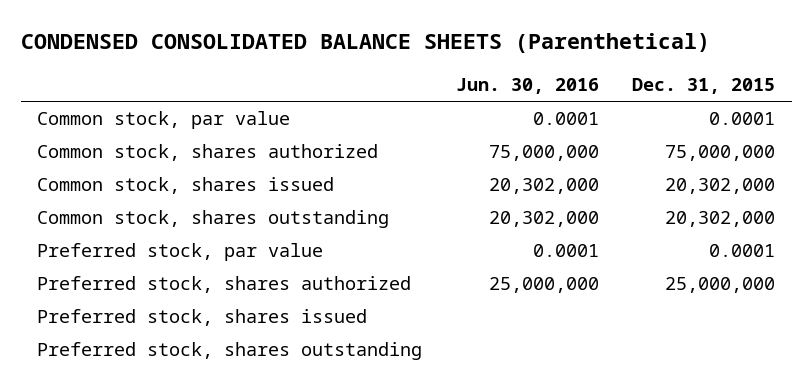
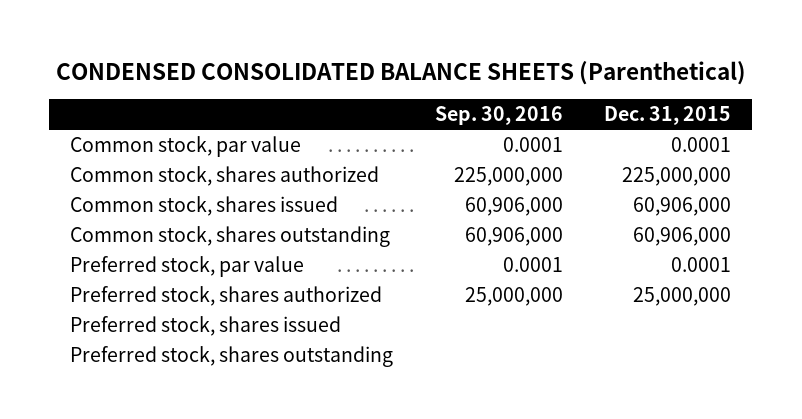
[455,78,599,95] Jun. 30, 2016 -> none
none -> [434,106,563,126] Sep. 30, 2016
[665,145,776,162] 75,000,000 -> [622,167,732,187] 225,000,000
[665,178,776,195] 20,302,000 -> [633,197,732,217] 60,906,000
[665,211,776,228] 20,302,000 -> [633,227,732,247] 60,906,000

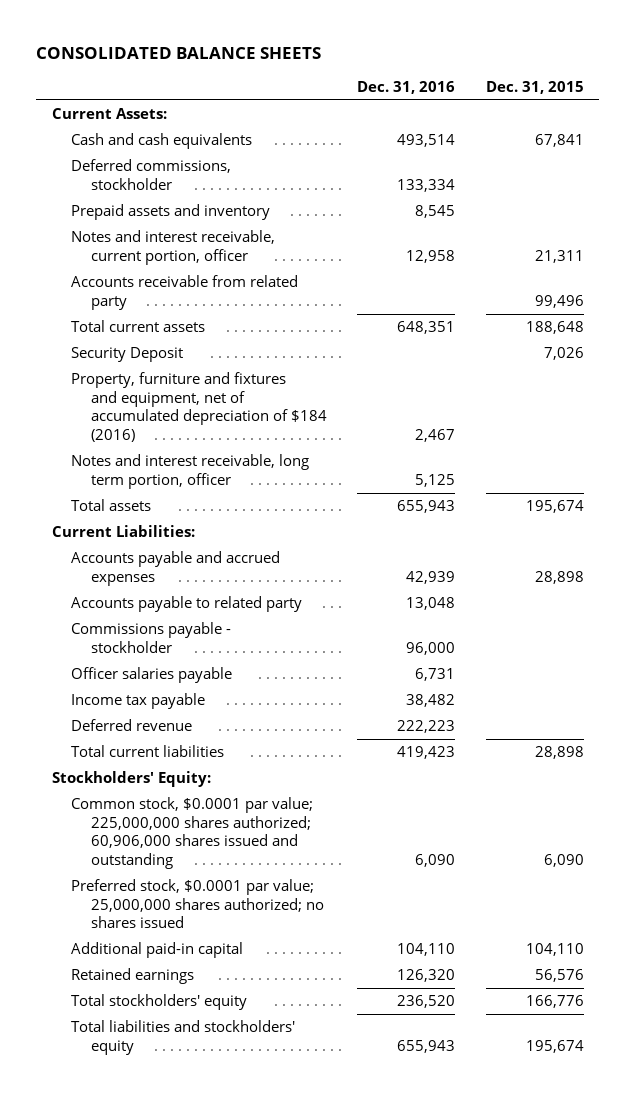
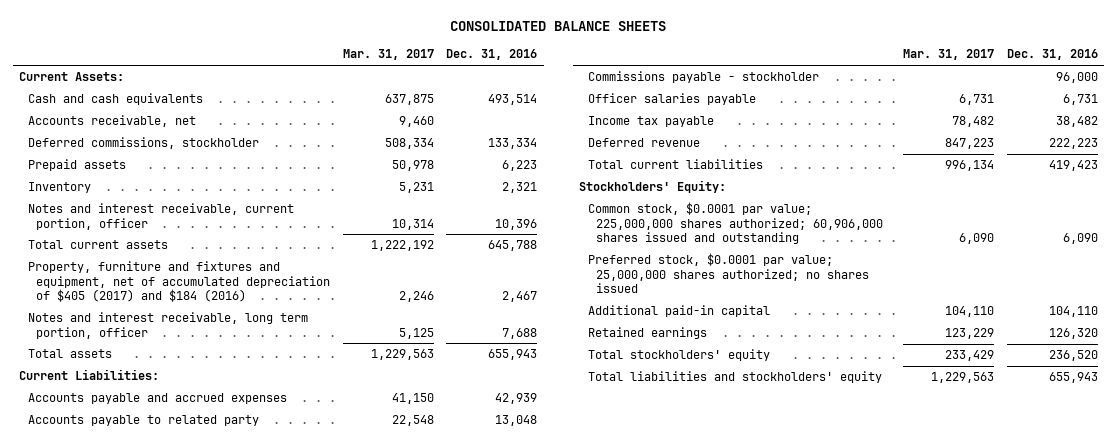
[485,80,584,94] Dec. 31, 2015 -> none
none -> [342,49,434,61] Mar. 31, 2017
none -> [27,115,196,128] Accounts receivable, net
[71,275,299,310] Accounts receivable from related party -> none
[71,347,184,363] Security Deposit -> none
[71,204,271,221] Prepaid assets and inventory -> [27,159,126,172] Prepaid assets
[415,205,456,219] 8,545 -> [502,160,538,172] 6,223
none -> [27,182,91,194] Inventory
[406,249,456,263] 12,958 -> [495,218,538,230] 10,396
[397,321,456,335] 648,351 -> [488,240,538,252] 645,788
[71,372,327,442] Property, furniture and fixtures and equipment, net of accumulated depreciation of $184 (2016) -> [27,261,331,302] Property, furniture and fixtures and equipment, net of accumulated depreciation of $405 (2017) and $184 (2016)
[415,473,456,487] 5,125 -> [502,327,538,339] 7,688

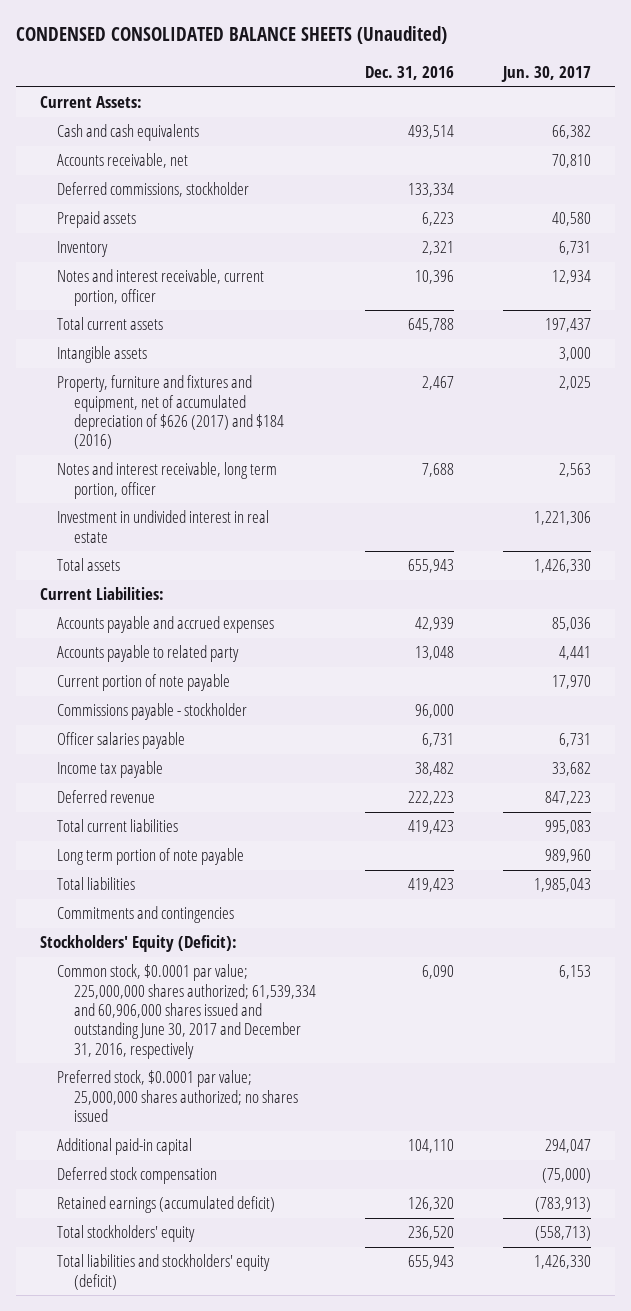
[450,21,667,32] CONSOLIDATED BALANCE SHEETS -> [15,26,447,45] CONDENSED CONSOLIDATED BALANCE SHEETS (Unaudited)
[342,49,434,61] Mar. 31, 2017 -> none
none -> [500,65,591,82] Jun. 30, 2017
none -> [57,346,148,364] Intangible assets
[27,261,331,302] Property, furniture and fixtures and equipment, net of accumulated depreciation of $405 (2017) and $184 (2016) -> [57,375,285,450] Property, furniture and fixtures and equipment, net of accumulated depreciation of $626 (2017) and $184 (2016)
none -> [57,510,270,543] Investment in undivided interest in real estate
none -> [57,674,231,692] Current portion of note payable
none -> [57,848,245,866] Long term portion of note payable
none -> [57,877,136,891] Total liabilities
none -> [57,906,235,924] Commitments and contingencies
[579,180,727,194] Stockholders' Equity: -> [40,935,238,953] Stockholders' Equity (Deficit):
[587,202,884,244] Common stock, $0.0001 par value; 225,000,000 shares authorized; 60,906,000 shares issued and outstanding -> [57,964,317,1059] Common stock, $0.0001 par value; 225,000,000 shares authorized; 61,539,334 and 60,906,000 shares issued and outstanding June 30, 2017 and December 31, 2016, respectively
none -> [57,1167,218,1185] Deferred stock compensation
[587,327,707,340] Retained earnings -> [57,1196,276,1214] Retained earnings (accumulated deficit)
[587,371,882,384] Total liabilities and stockholders' equity -> [57,1254,271,1290] Total liabilities and stockholders' equity (deficit)

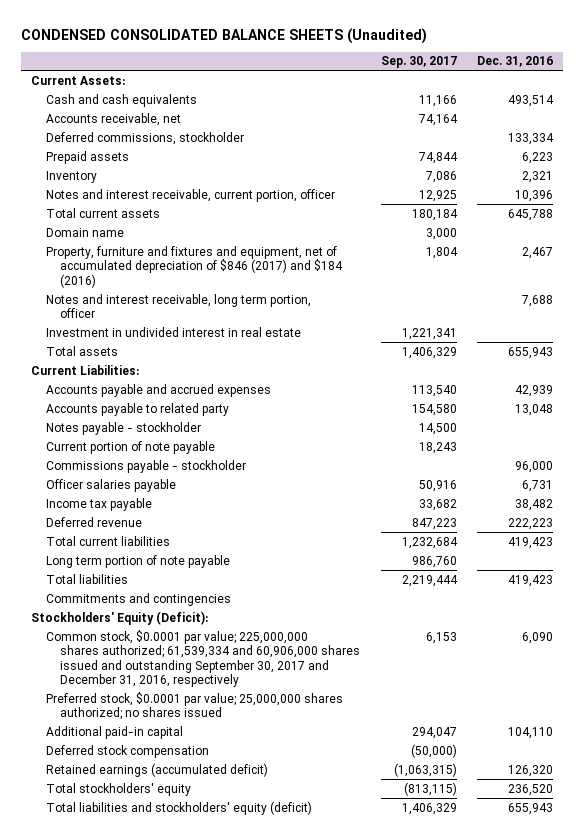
[500,65,591,82] Jun. 30, 2017 -> none
none -> [380,56,457,69] Sep. 30, 2017
[57,346,148,364] Intangible assets -> [45,227,124,237] Domain name
[57,375,285,450] Property, furniture and fixtures and equipment, net of accumulated depreciation of $626 (2017) and $184 (2016) -> [45,245,344,288] Property, furniture and fixtures and equipment, net of accumulated depreciation of $846 (2017) and $184 (2016)
none -> [45,421,201,435] Notes payable - stockholder
[57,964,317,1059] Common stock, $0.0001 par value; 225,000,000 shares authorized; 61,539,334 and 60,906,000 shares issued and outstanding June 30, 2017 and December 31, 2016, respectively -> [45,629,361,688] Common stock, $0.0001 par value; 225,000,000 shares authorized; 61,539,334 and 60,906,000 shares issued and outstanding September 30, 2017 and December 31, 2016, respectively

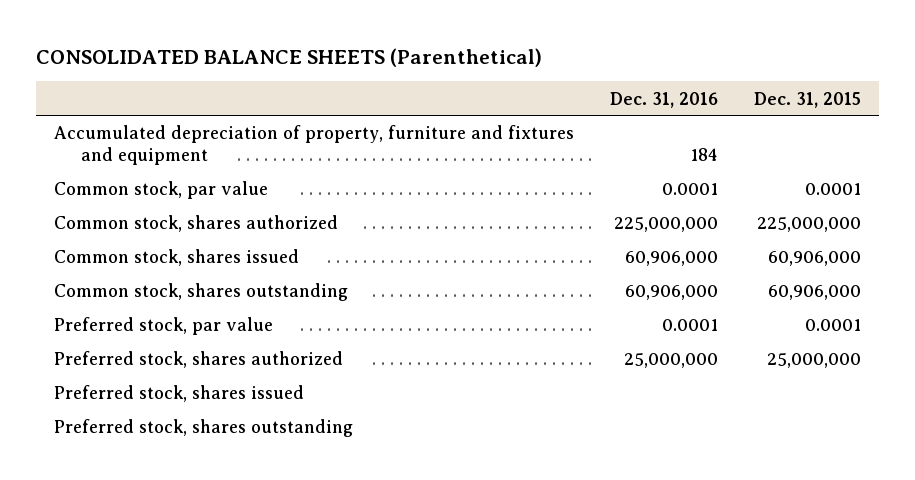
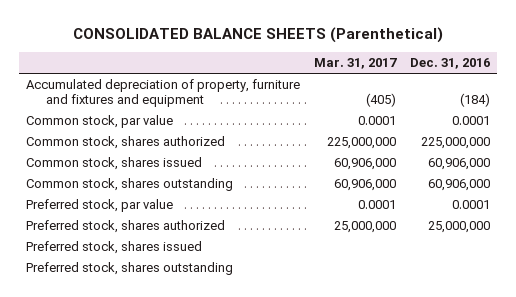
[754,91,862,108] Dec. 31, 2015 -> none
none -> [313,58,397,70] Mar. 31, 2017
[689,147,718,161] 184 -> [459,93,490,108] (184)

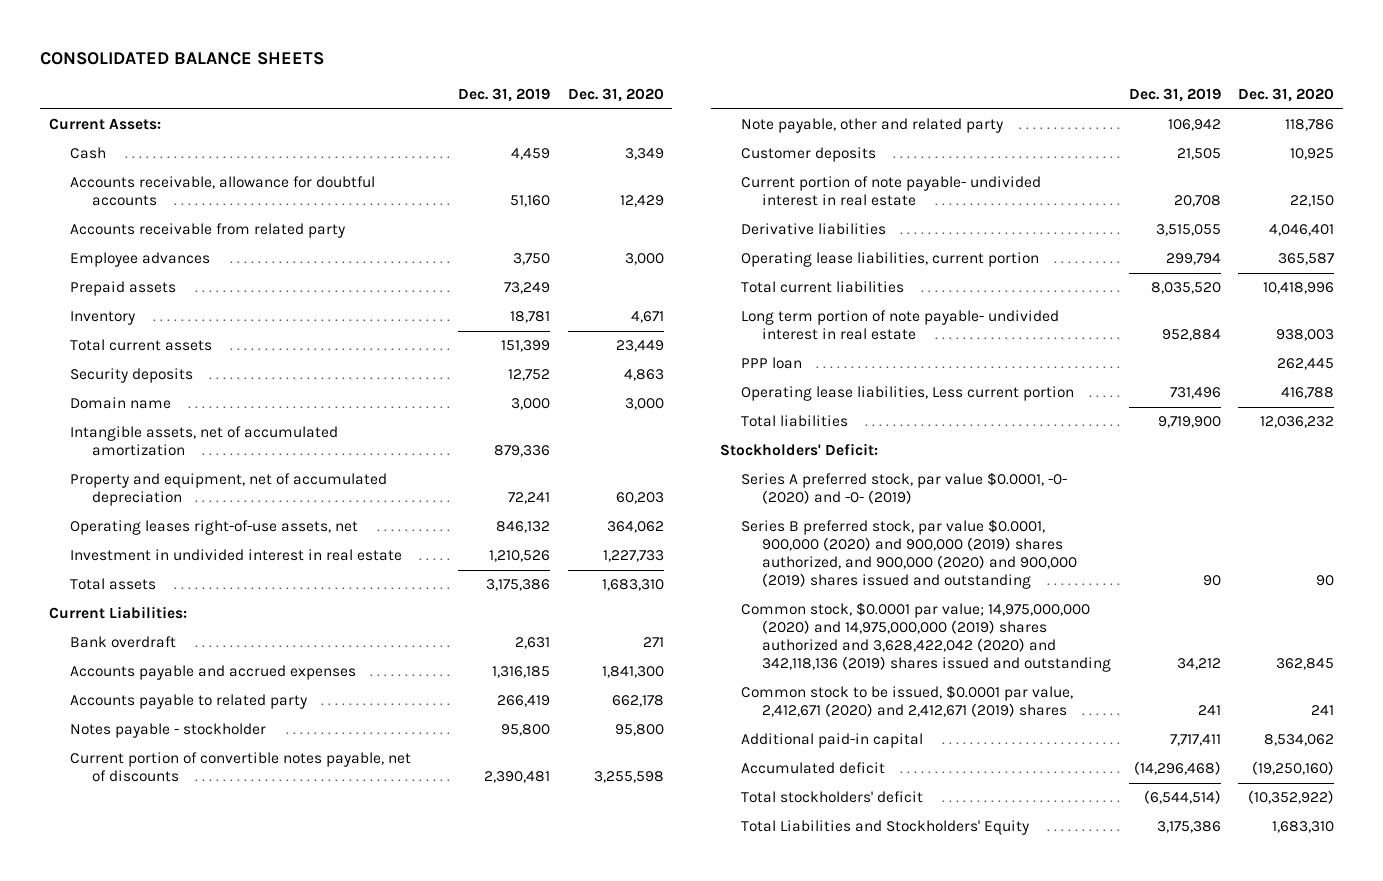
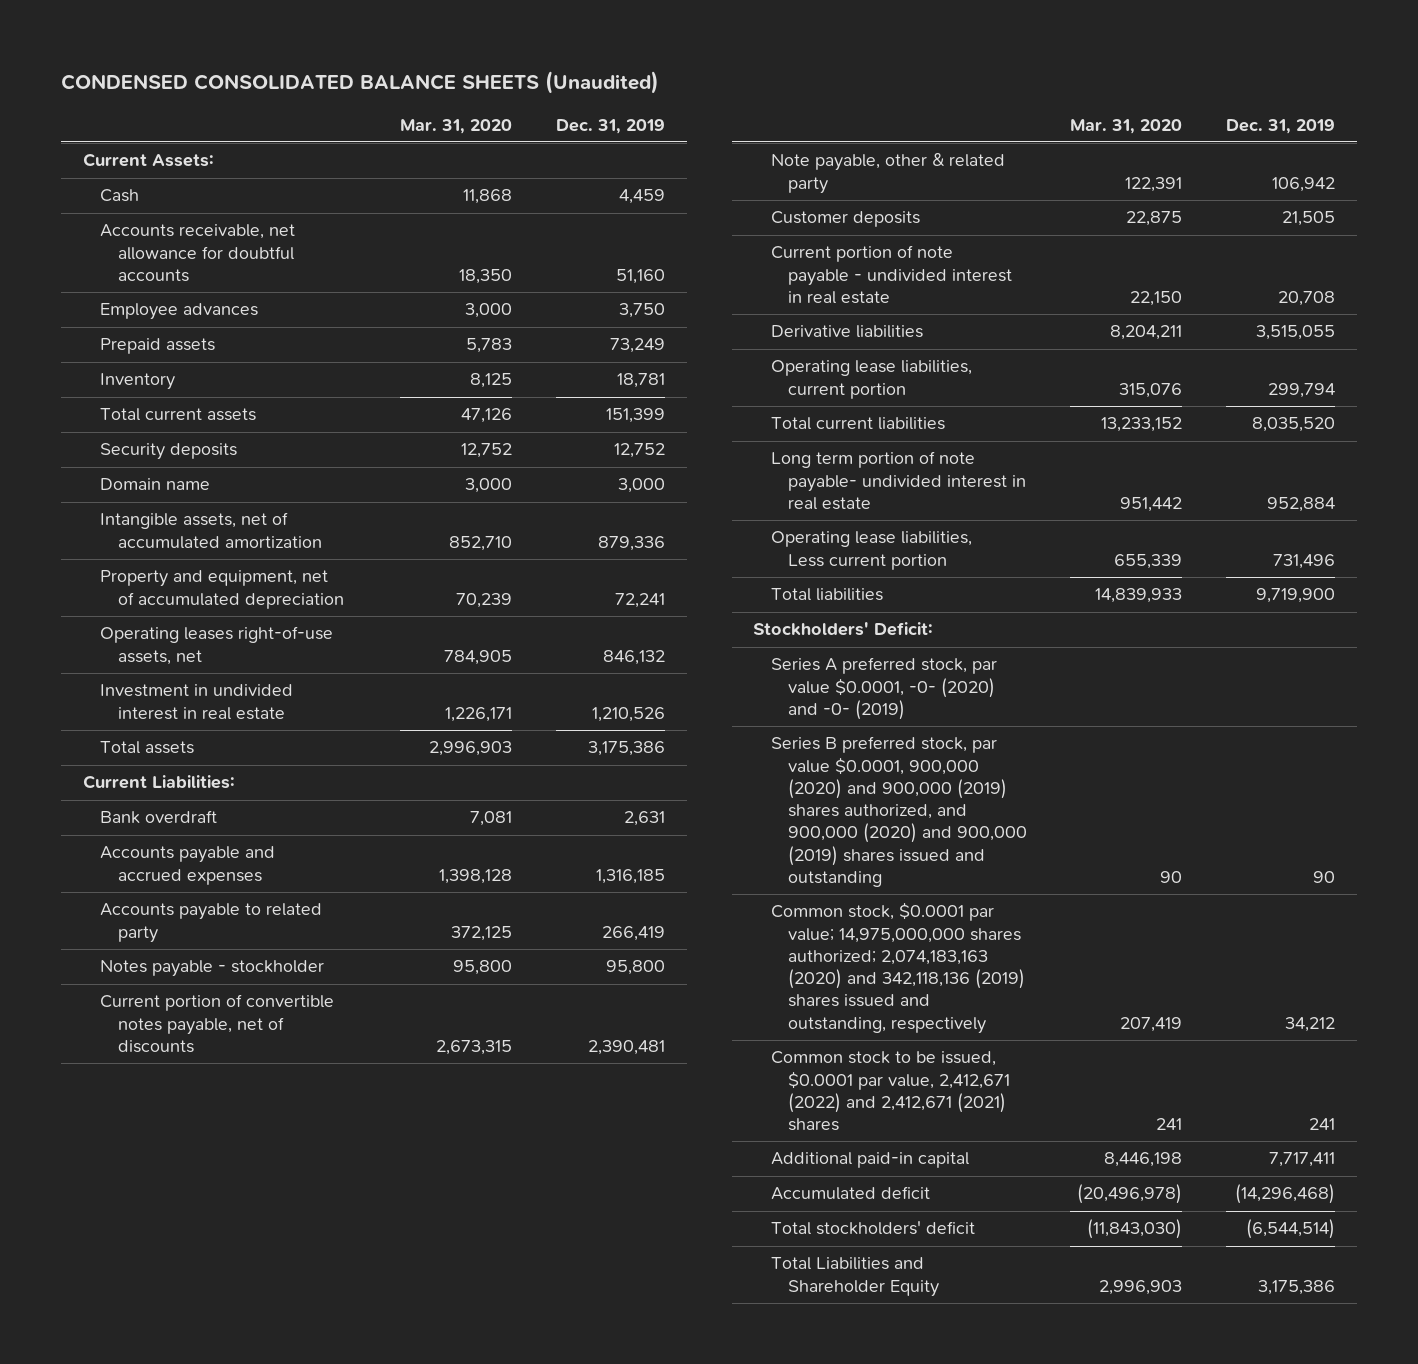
[40,52,325,66] CONSOLIDATED BALANCE SHEETS -> [61,71,660,95] CONDENSED CONSOLIDATED BALANCE SHEETS (Unaudited)
[567,88,664,103] Dec. 31, 2020 -> none
none -> [400,118,513,134] Mar. 31, 2020
[70,223,346,239] Accounts receivable from related party -> none
[70,176,376,207] Accounts receivable, allowance for doubtful accounts -> [100,224,296,282] Accounts receivable, net allowance for doubtful accounts
[740,118,1003,134] Note payable, other and related party -> [770,153,1005,194] Note payable, other & related party
[740,176,1041,207] Current portion of note payable- undivided interest in real estate -> [770,245,1013,304] Current portion of note payable - undivided interest in real estate
[740,357,802,370] PPP loan -> none
[740,602,1112,673] Common stock, $0.0001 par value; 14,975,000,000 (2020) and 14,975,000,000 (2019) shares authorized and 3,628,422,042 (2020) and 342,118,136 (2019) shares issued and outstanding -> [770,902,1026,1034] Common stock, $0.0001 par value; 14,975,000,000 shares authorized; 2,074,183,163 (2020) and 342,118,136 (2019) shares issued and outstanding, respectively
[740,685,1073,718] Common stock to be issued, $0.0001 par value, 2,412,671 (2020) and 2,412,671 (2019) shares -> [770,1051,1011,1132] Common stock to be issued, $0.0001 par value, 2,412,671 (2022) and 2,412,671 (2021) shares
[740,820,1029,836] Total Liabilities and Stockholders' Equity -> [770,1257,940,1297] Total Liabilities and Shareholder Equity

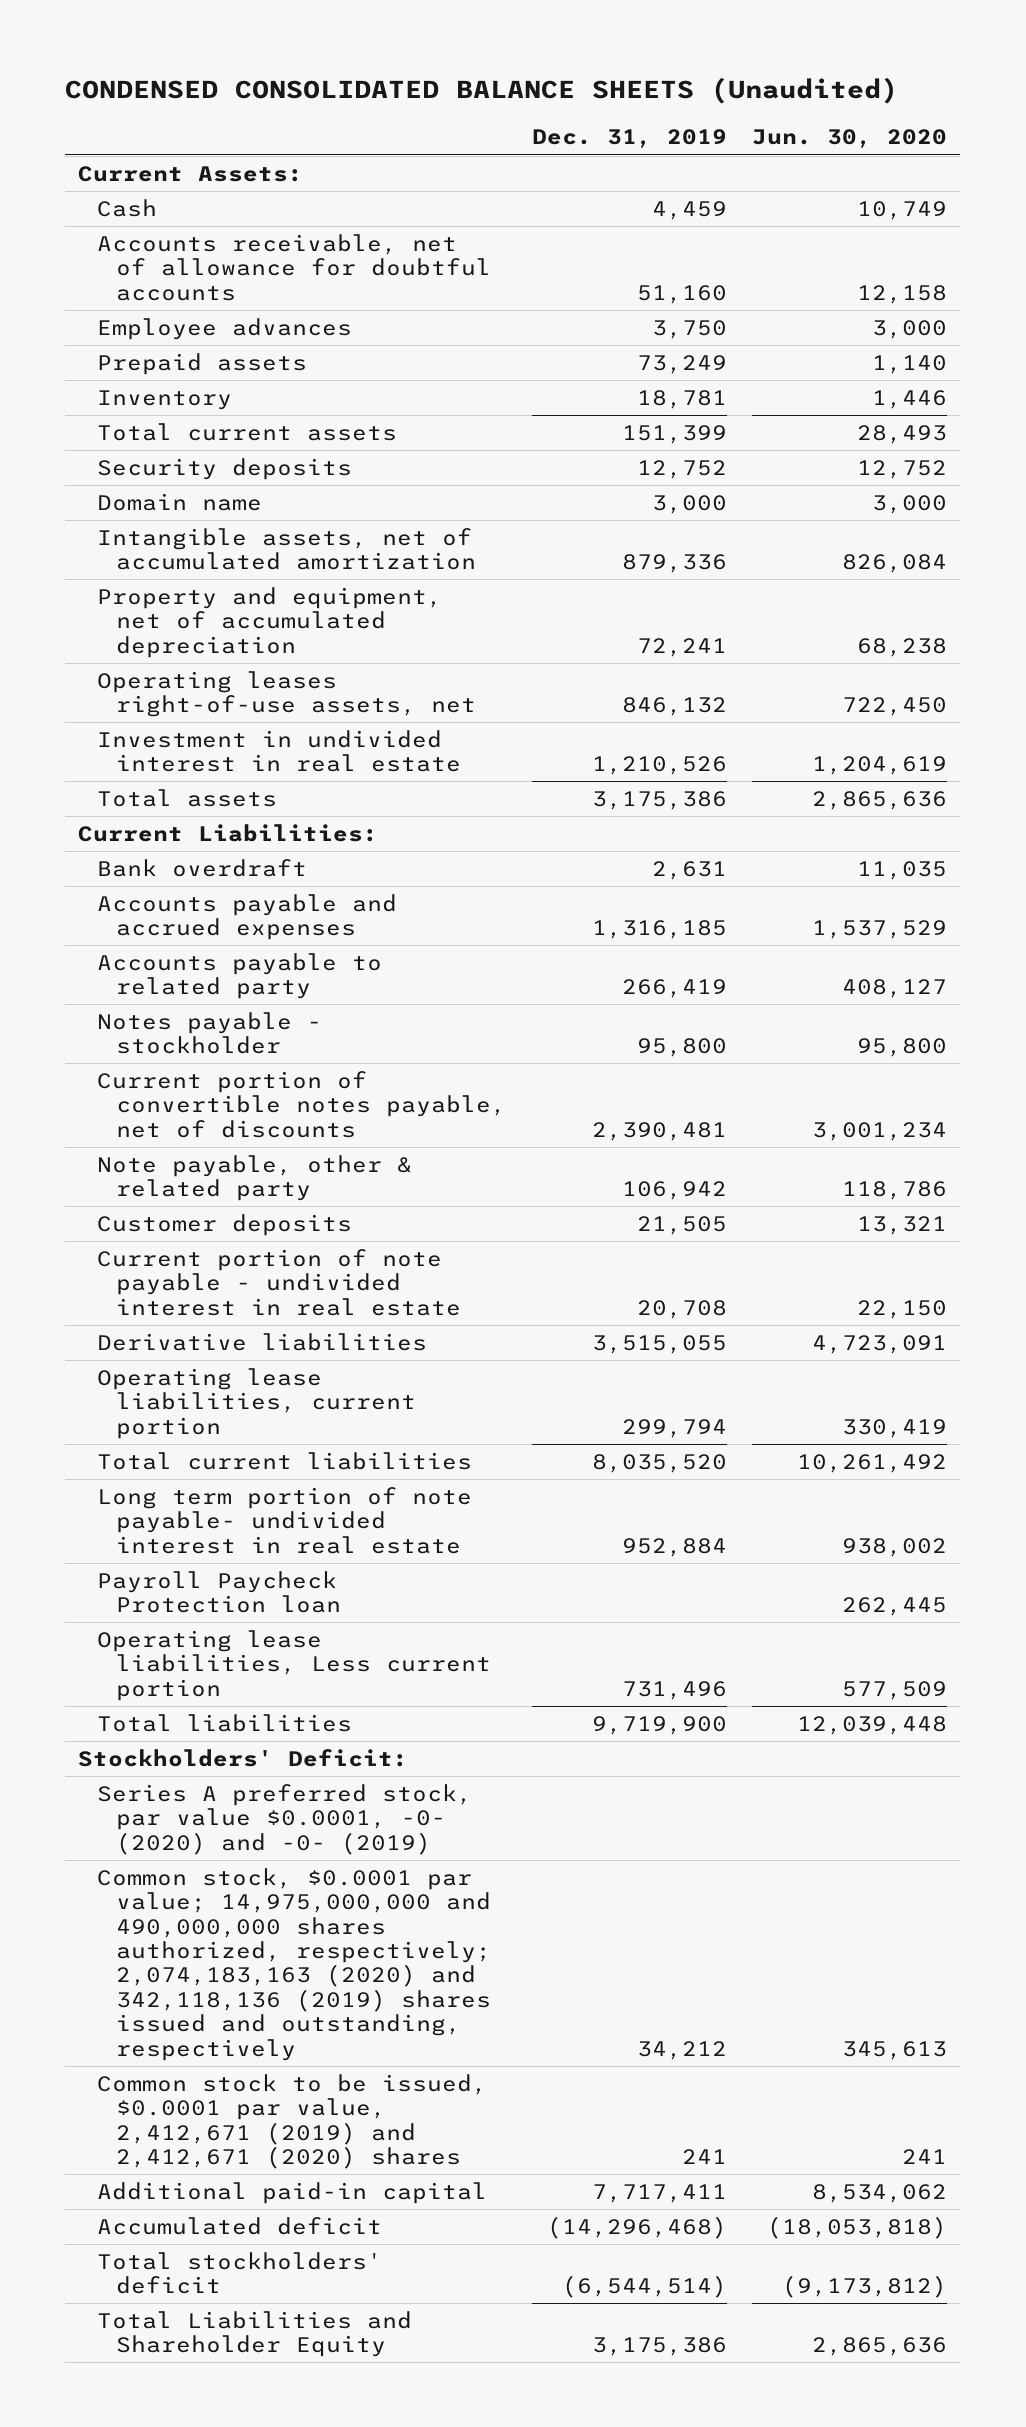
[400,118,513,134] Mar. 31, 2020 -> none
none -> [752,129,948,149] Jun. 30, 2020
[100,224,296,282] Accounts receivable, net allowance for doubtful accounts -> [97,233,491,301] Accounts receivable, net of allowance for doubtful accounts
none -> [97,1570,341,1614] Payroll Paycheck Protection loan
[770,736,1028,887] Series B preferred stock, par value $0.0001, 900,000 (2020) and 900,000 (2019) shares authorized, and 900,000 (2020) and 900,000 (2019) shares issued and outstanding -> none
[770,902,1026,1034] Common stock, $0.0001 par value; 14,975,000,000 shares authorized; 2,074,183,163 (2020) and 342,118,136 (2019) shares issued and outstanding, respectively -> [97,1867,491,2061] Common stock, $0.0001 par value; 14,975,000,000 and 490,000,000 shares authorized, respectively; 2,074,183,163 (2020) and 342,118,136 (2019) shares issued and outstanding, respectively
[770,1051,1011,1132] Common stock to be issued, $0.0001 par value, 2,412,671 (2022) and 2,412,671 (2021) shares -> [97,2073,488,2170] Common stock to be issued, $0.0001 par value, 2,412,671 (2019) and 2,412,671 (2020) shares

